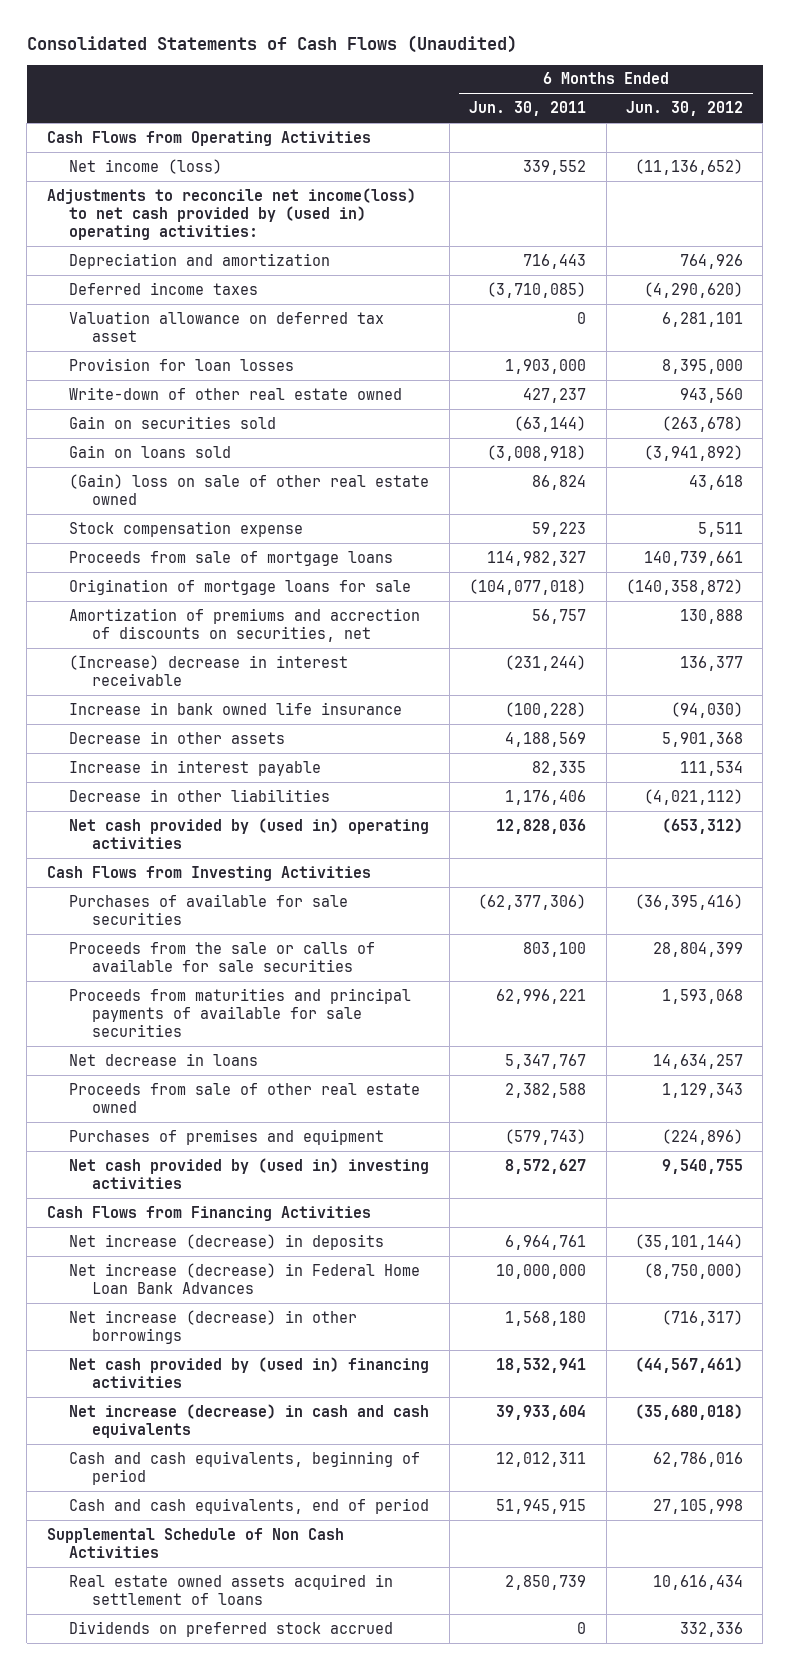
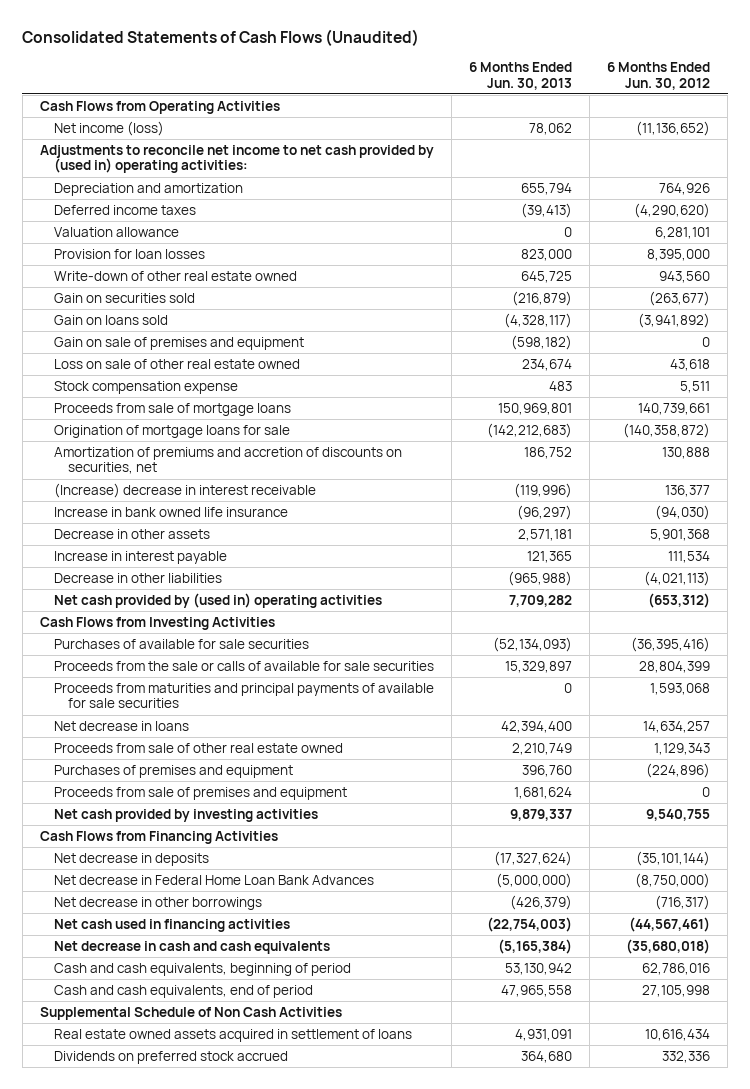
[469,101,587,117] Jun. 30, 2011 -> none
none -> [469,62,573,90] 6 Months Ended Jun. 30, 2013
[46,187,416,240] Adjustments to reconcile net income(loss) to net cash provided by (used in) operating activities: -> [39,145,434,174] Adjustments to reconcile net income to net cash provided by (used in) operating activities:
[69,310,385,342] Valuation allowance on deferred tax asset -> [54,227,180,238] Valuation allowance
[661,415,743,432] (263,678) -> [649,291,711,307] (263,677)
none -> [54,337,305,351] Gain on sale of premises and equipment
[69,473,430,505] (Gain) loss on sale of other real estate owned -> [54,359,301,370] Loss on sale of other real estate owned
[69,607,421,642] Amortization of premiums and accrection of discounts on securities, net -> [54,447,403,475] Amortization of premiums and accretion of discounts on securities, net
[643,788,743,805] (4,021,112) -> [644,571,711,587] (4,021,113)
none -> [54,787,348,801] Proceeds from sale of premises and equipment
[69,1157,430,1189] Net cash provided by (used in) investing activities -> [54,809,319,823] Net cash provided by investing activities
[69,1233,385,1250] Net increase (decrease) in deposits -> [54,853,210,867] Net decrease in deposits
[69,1262,421,1294] Net increase (decrease) in Federal Home Loan Bank Advances -> [54,875,375,886] Net decrease in Federal Home Loan Bank Advances
[69,1309,358,1344] Net increase (decrease) in other borrowings -> [54,897,263,911] Net decrease in other borrowings
[69,1356,430,1388] Net cash provided by (used in) financing activities -> [54,919,291,933] Net cash used in financing activities
[69,1403,430,1438] Net increase (decrease) in cash and cash equivalents -> [54,941,331,955] Net decrease in cash and cash equivalents

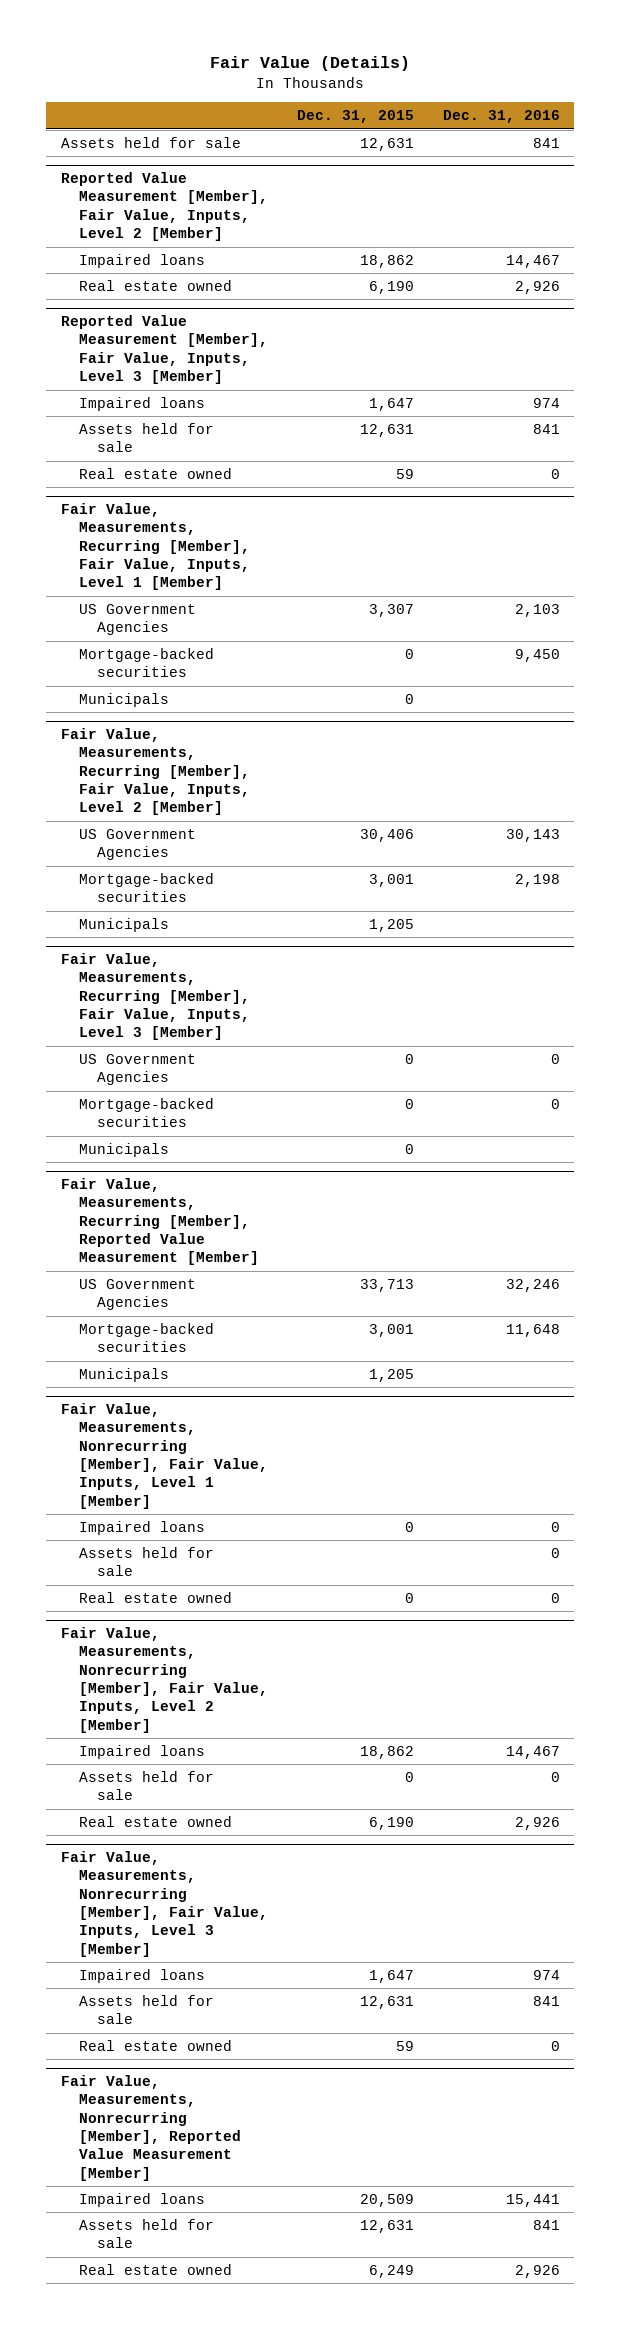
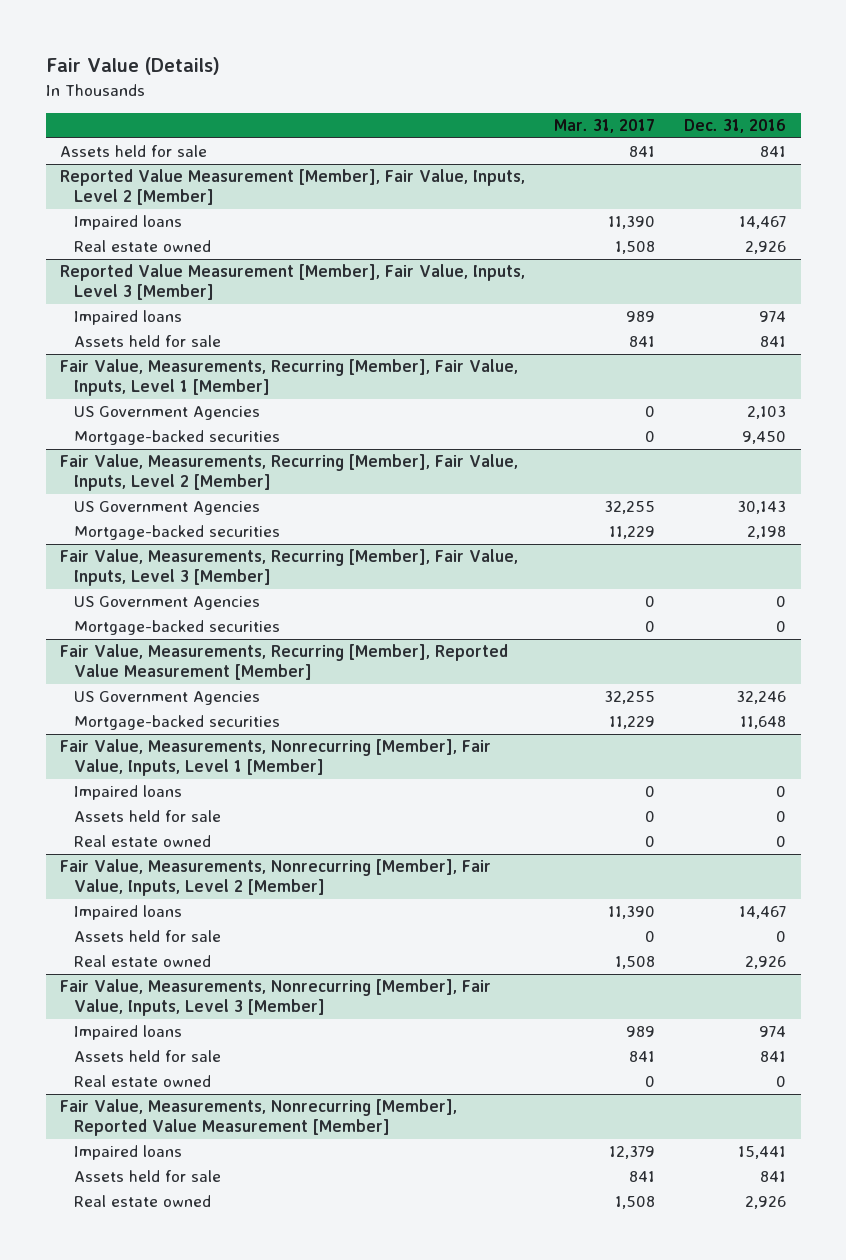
[296,110,414,124] Dec. 31, 2015 -> none
none -> [554,119,656,134] Mar. 31, 2017
[78,467,232,479] Real estate owned -> none
[78,692,169,707] Municipals -> none
[78,917,169,932] Municipals -> none
[78,1142,169,1157] Municipals -> none
[78,1367,169,1382] Municipals -> none

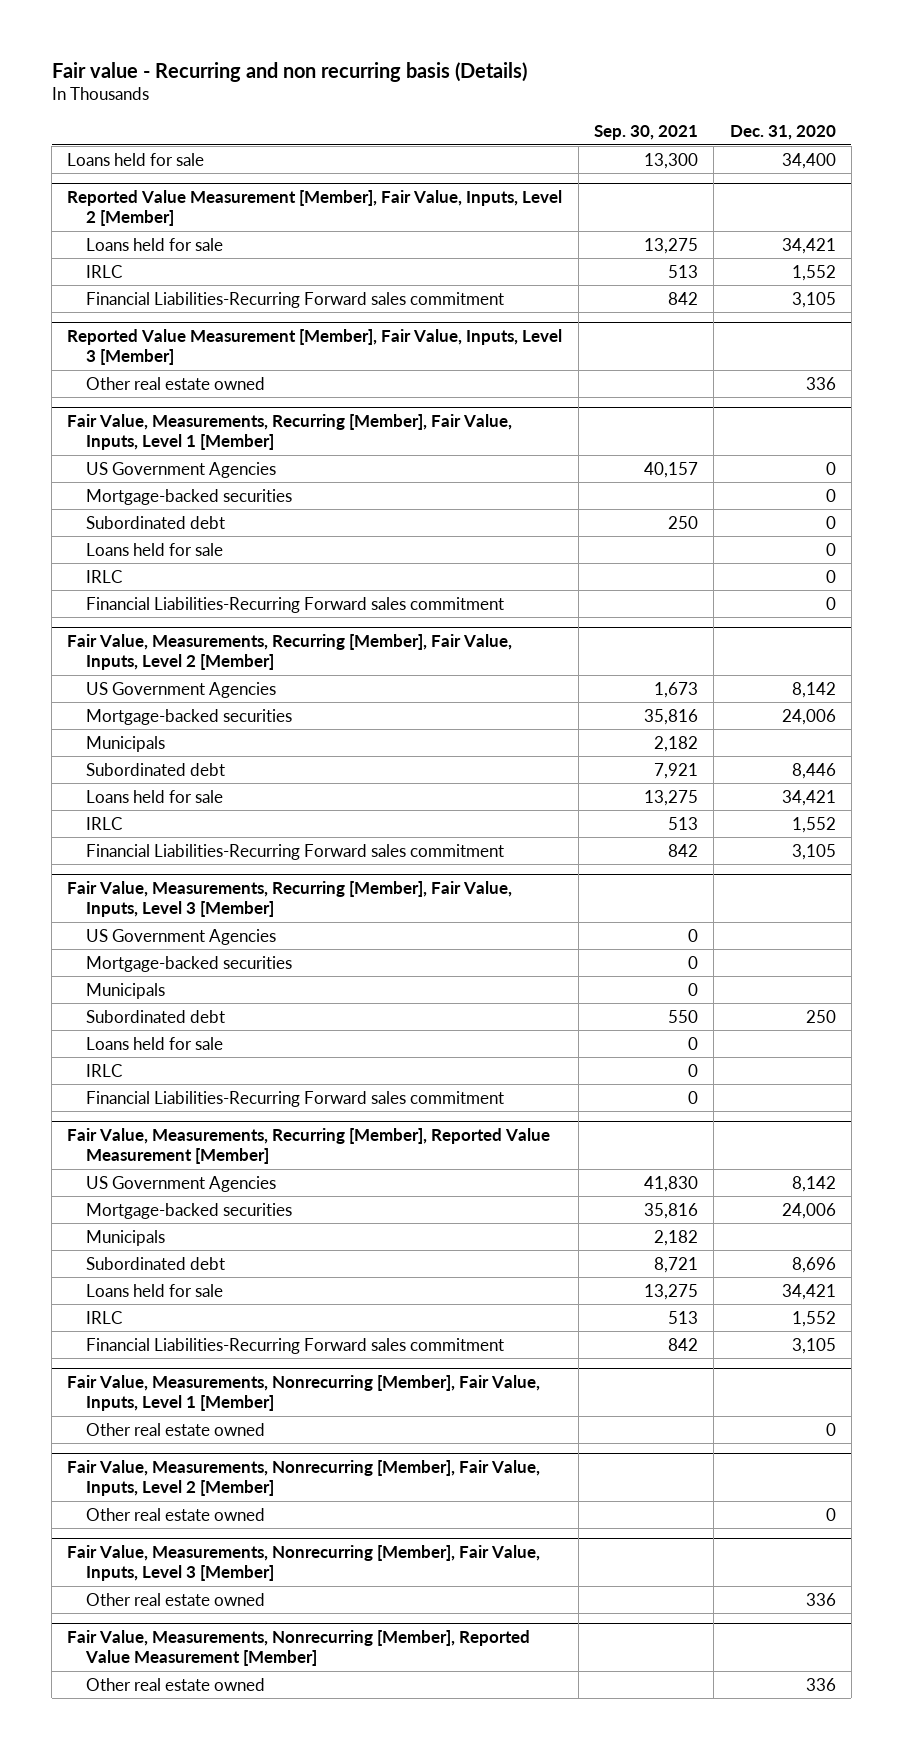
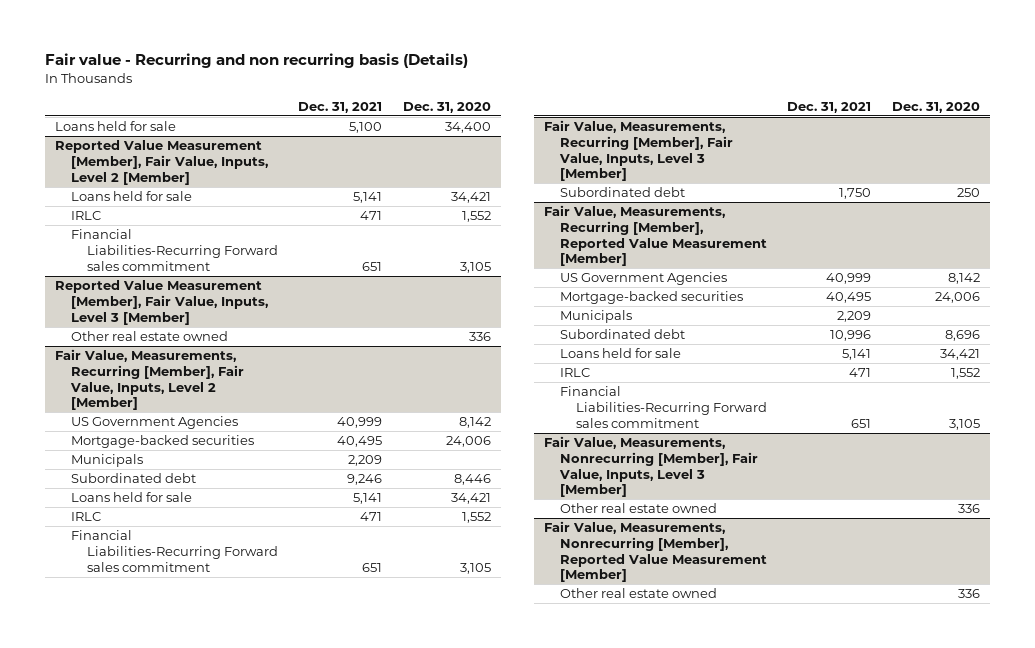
[593,125,698,141] Sep. 30, 2021 -> none
none -> [298,101,383,113] Dec. 31, 2021
[67,413,513,450] Fair Value, Measurements, Recurring [Member], Fair Value, Inputs, Level 1 [Member] -> none
[85,461,276,478] US Government Agencies -> none
[85,488,292,505] Mortgage-backed securities -> none
[85,515,225,529] Subordinated debt -> none
[85,542,223,556] Loans held for sale -> none
[85,569,122,583] IRLC -> none
[85,596,504,613] Financial Liabilities-Recurring Forward sales commitment -> none
[85,928,276,945] US Government Agencies -> none
[85,955,292,972] Mortgage-backed securities -> none
[85,982,165,999] Municipals -> none
[85,1036,223,1050] Loans held for sale -> none
[85,1063,122,1077] IRLC -> none
[85,1090,504,1107] Financial Liabilities-Recurring Forward sales commitment -> none
[67,1374,541,1411] Fair Value, Measurements, Nonrecurring [Member], Fair Value, Inputs, Level 1 [Member] -> none
[85,1422,265,1436] Other real estate owned -> none
[67,1459,541,1496] Fair Value, Measurements, Nonrecurring [Member], Fair Value, Inputs, Level 2 [Member] -> none
[85,1507,265,1521] Other real estate owned -> none

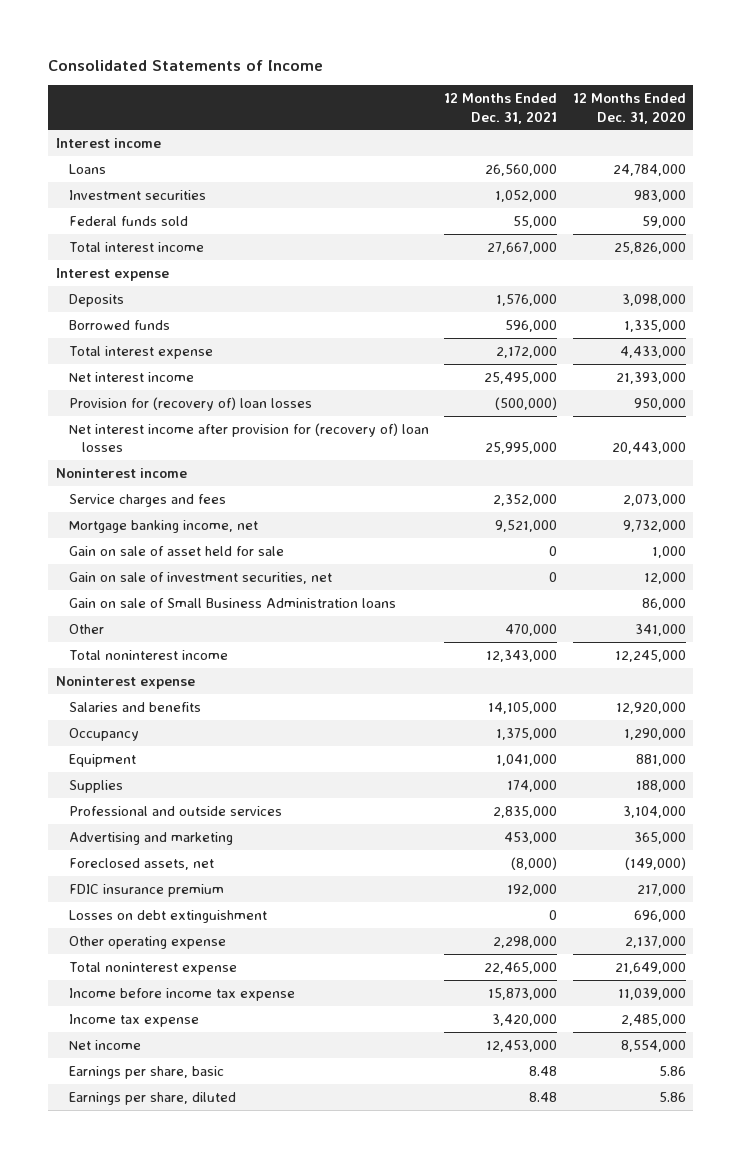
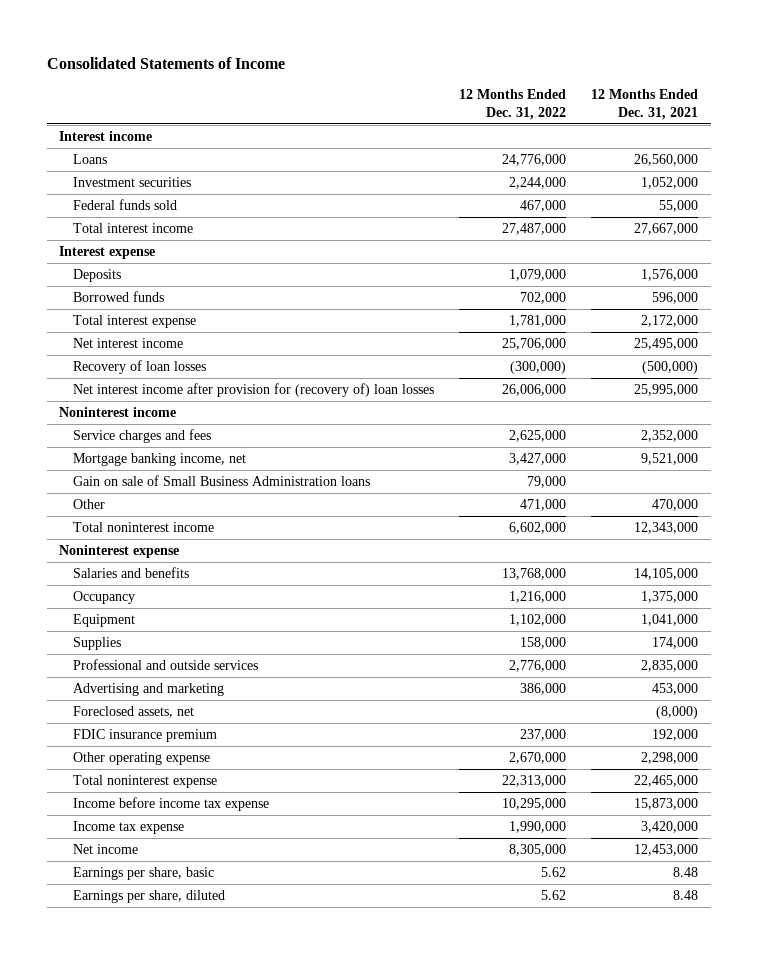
[572,93,686,124] 12 Months Ended Dec. 31, 2020 -> none
none -> [459,88,567,120] 12 Months Ended Dec. 31, 2022
[69,396,313,411] Provision for (recovery of) loan losses -> [73,360,207,375] Recovery of loan losses
[69,545,285,556] Gain on sale of asset held for sale -> none
[69,571,333,584] Gain on sale of investment securities, net -> none
[69,909,268,923] Losses on debt extinguishment -> none

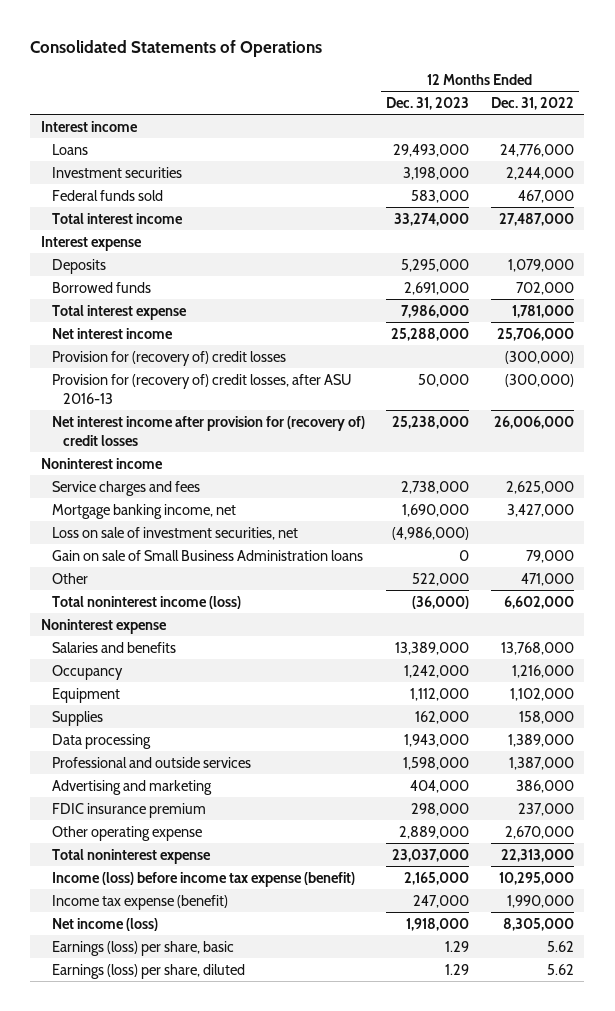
[46,56,285,69] Consolidated Statements of Income -> [30,40,323,58] Consolidated Statements of Operations
[591,88,699,120] 12 Months Ended Dec. 31, 2021 -> none
none -> [386,96,470,110] Dec. 31, 2023
[73,360,207,375] Recovery of loan losses -> [52,350,287,366] Provision for (recovery of) credit losses
none -> [52,373,353,404] Provision for (recovery of) credit losses, after ASU 2016-13
[73,383,435,398] Net interest income after provision for (recovery of) loan losses -> [52,415,366,446] Net interest income after provision for (recovery of) credit losses
none -> [52,526,299,540] Loss on sale of investment securities, net
[73,522,215,533] Total noninterest income -> [52,595,242,609] Total noninterest income (loss)
none -> [52,733,152,749] Data processing
[509,660,567,673] 2,776,000 -> [508,756,574,770] 1,387,000
[73,706,195,719] Foreclosed assets, net -> none
[73,797,270,812] Income before income tax expense -> [52,871,356,887] Income (loss) before income tax expense (benefit)
[73,821,185,835] Income tax expense -> [52,894,229,910] Income tax expense (benefit)
[73,844,139,855] Net income -> [52,917,159,931] Net income (loss)
[73,867,215,881] Earnings per share, basic -> [52,940,235,956] Earnings (loss) per share, basic
[73,890,226,904] Earnings per share, diluted -> [52,963,246,979] Earnings (loss) per share, diluted

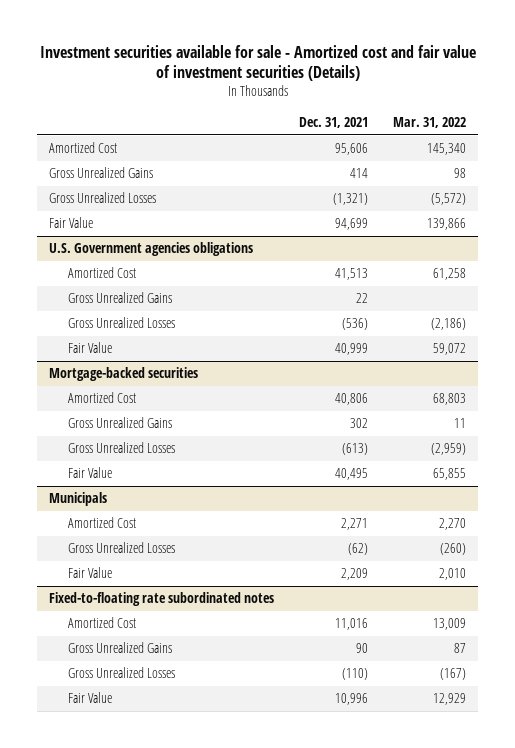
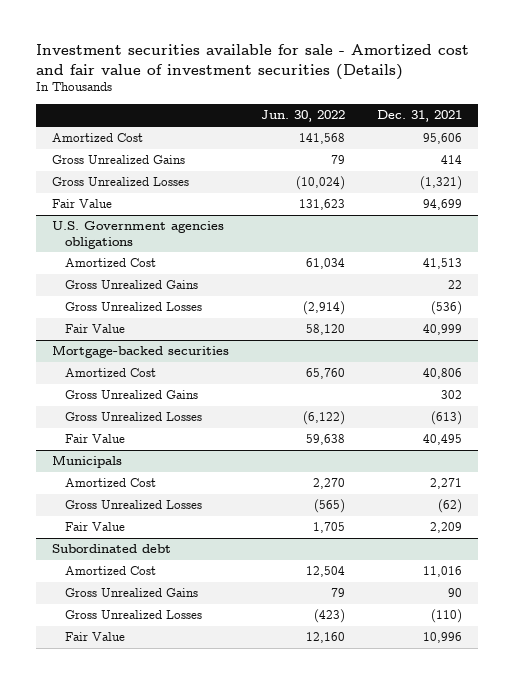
[392,116,466,128] Mar. 31, 2022 -> none
none -> [261,110,346,123] Jun. 30, 2022
[49,592,275,607] Fixed-to-floating rate subordinated notes -> [51,544,171,554] Subordinated debt

